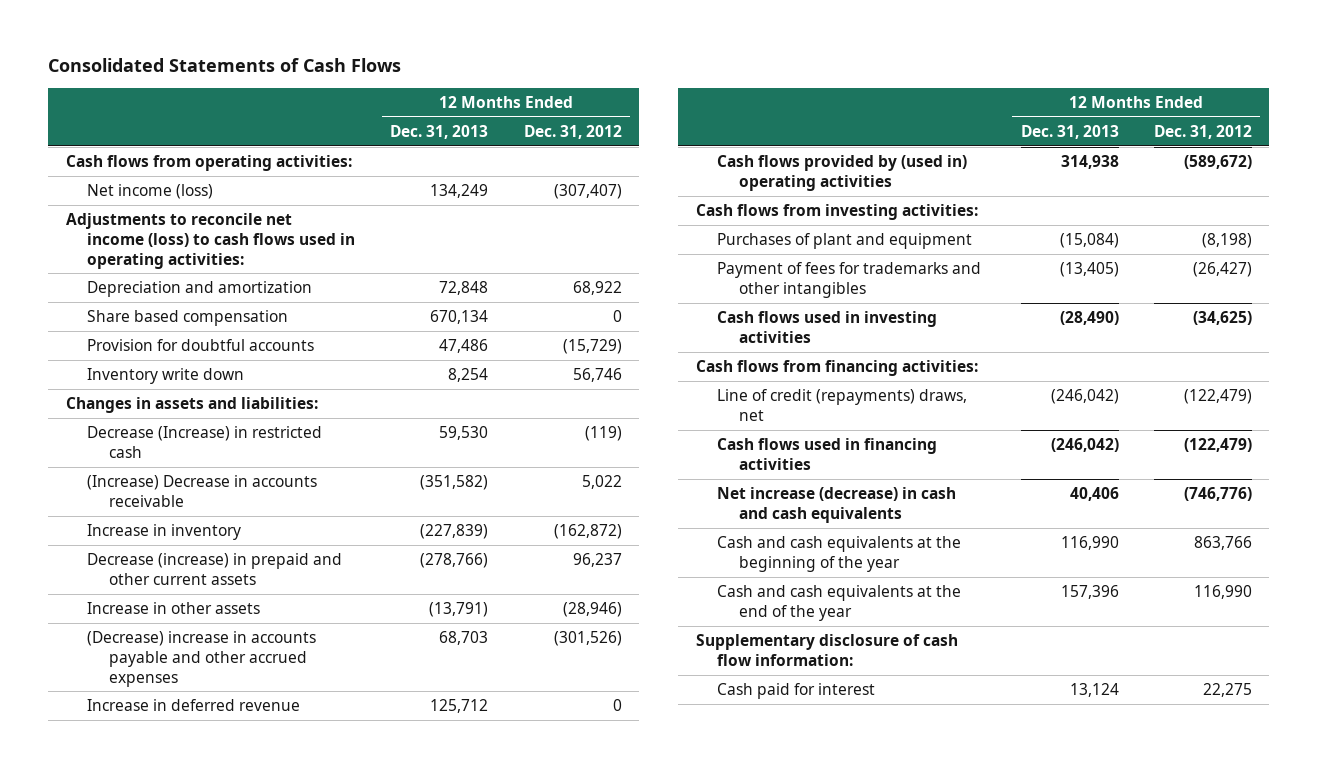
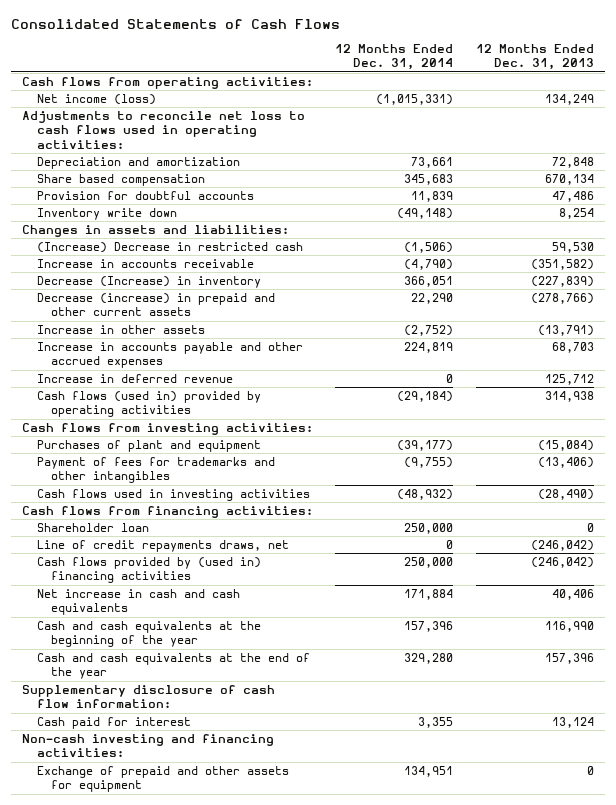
[523,124,622,139] Dec. 31, 2012 -> none
none -> [335,44,454,71] 12 Months Ended Dec. 31, 2014
[65,213,356,269] Adjustments to reconcile net income (loss) to cash flows used in operating activities: -> [22,110,306,149] Adjustments to reconcile net loss to cash flows used in operating activities:
[87,426,323,458] Decrease (Increase) in restricted cash -> [36,241,303,253] (Increase) Decrease in restricted cash
[87,475,318,507] (Increase) Decrease in accounts receivable -> [36,258,254,268] Increase in accounts receivable
[87,524,242,541] Increase in inventory -> [36,275,261,288] Decrease (Increase) in inventory
[87,631,317,687] (Decrease) increase in accounts payable and other accrued expenses -> [36,341,303,369] Increase in accounts payable and other accrued expenses
[717,155,968,191] Cash flows provided by (used in) operating activities -> [36,390,261,418] Cash flows (used in) provided by operating activities
[1059,262,1119,278] (13,405) -> [537,456,594,468] (13,406)
none -> [36,522,149,532] Shareholder loan
[717,389,968,421] Line of credit (repayments) draws, net -> [36,539,289,552] Line of credit repayments draws, net
[717,438,938,470] Cash flows used in financing activities -> [36,556,261,584] Cash flows provided by (used in) financing activities
[717,487,957,523] Net increase (decrease) in cash and cash equivalents -> [36,588,240,616] Net increase in cash and cash equivalents
none -> [22,733,275,758] Non-cash investing and financing activities:
none -> [36,765,289,793] Exchange of prepaid and other assets for equipment

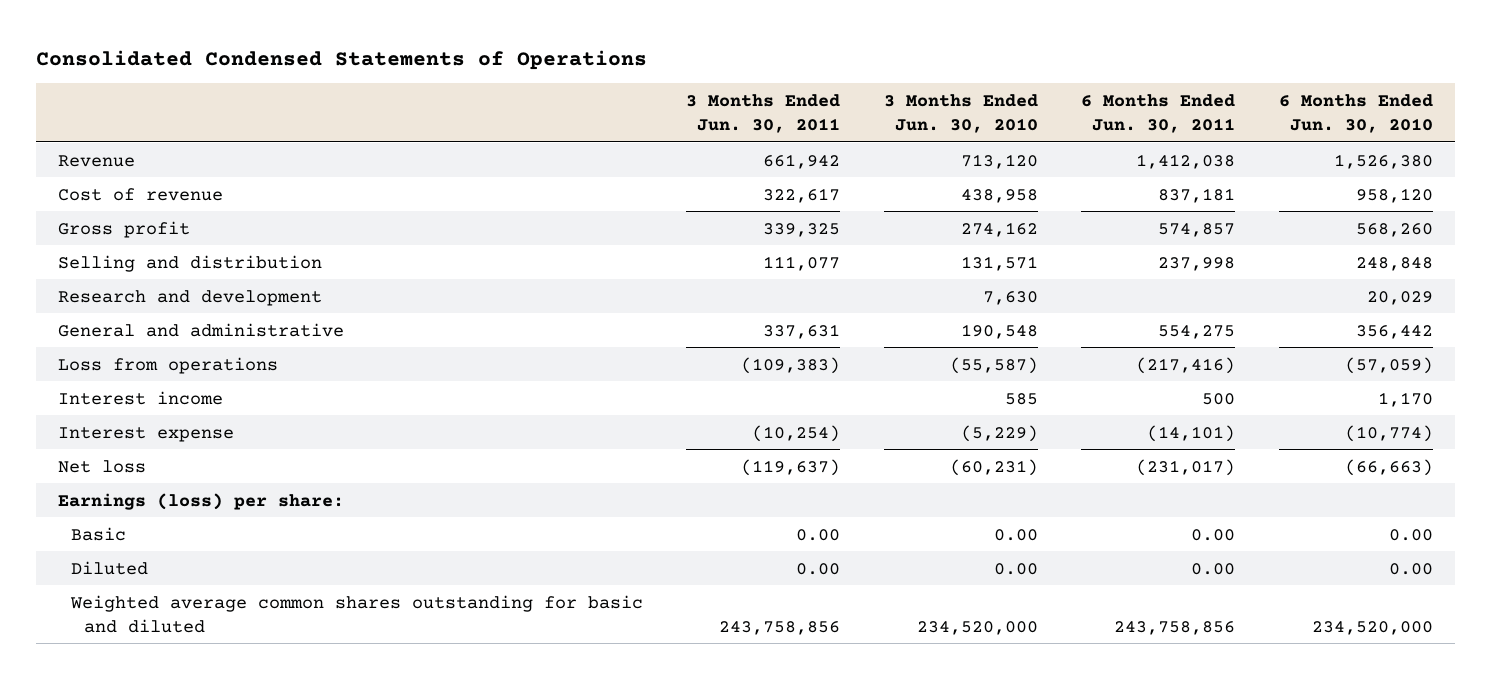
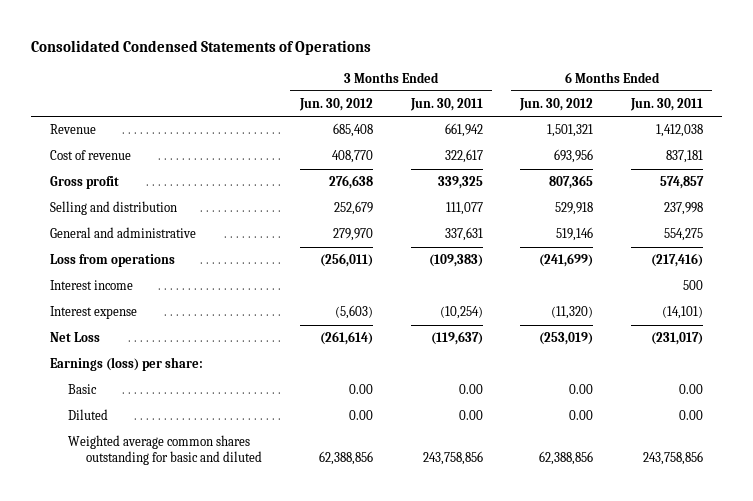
[883,93,1038,133] 3 Months Ended Jun. 30, 2010 -> none
[1278,93,1433,133] 6 Months Ended Jun. 30, 2010 -> none
none -> [298,98,373,112] Jun. 30, 2012
none -> [519,98,594,112] Jun. 30, 2012
[57,289,322,306] Research and development -> none
[57,459,146,473] Net loss -> [50,332,101,343] Net Loss

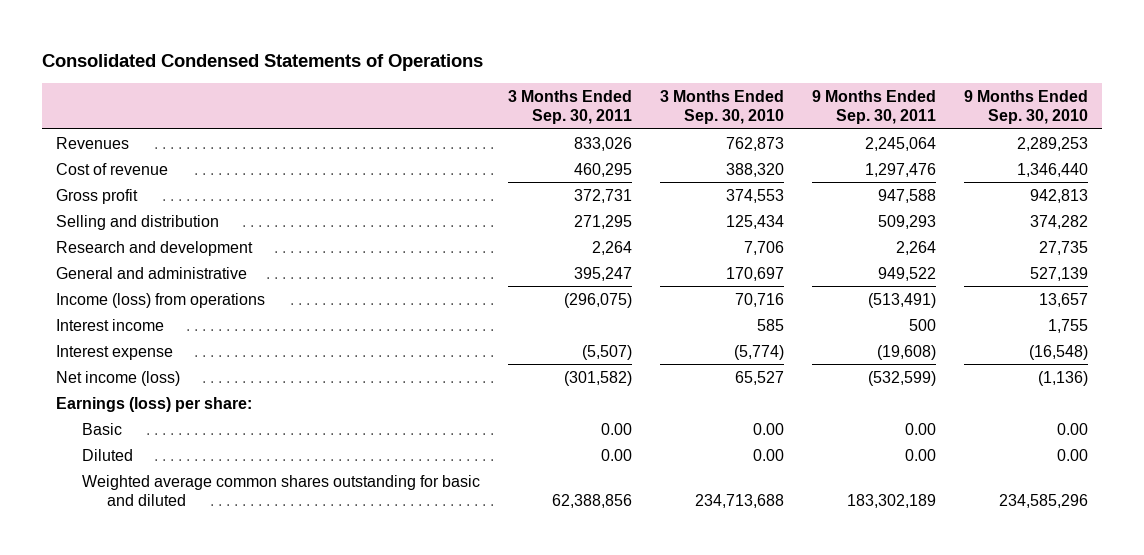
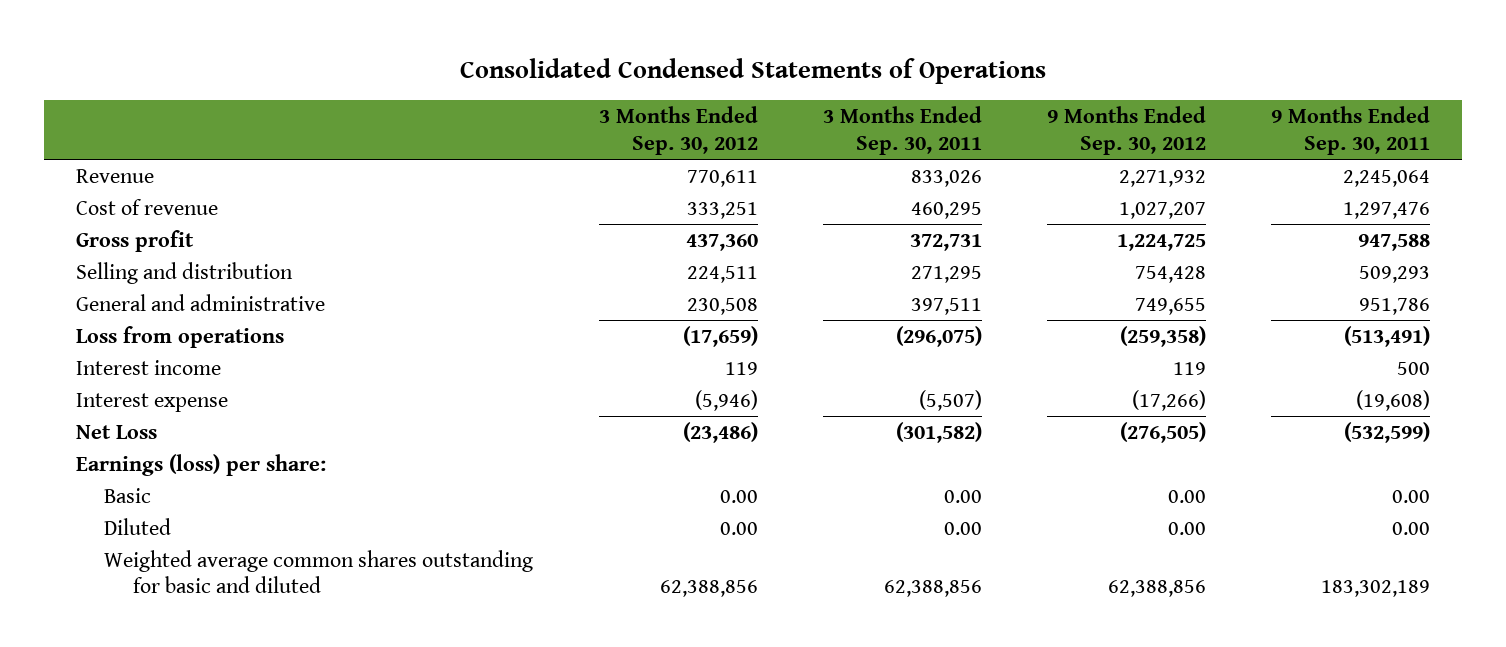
[659,89,784,125] 3 Months Ended Sep. 30, 2010 -> none
[963,89,1088,125] 9 Months Ended Sep. 30, 2010 -> none
none -> [598,106,758,155] 3 Months Ended Sep. 30, 2012
none -> [1046,106,1206,155] 9 Months Ended Sep. 30, 2012
[56,136,130,149] Revenues -> [76,169,155,184] Revenue
[56,240,254,256] Research and development -> none
[573,266,632,281] 395,247 -> [910,298,982,316] 397,511
[877,266,936,281] 949,522 -> [1358,298,1430,316] 951,786
[56,292,266,308] Income (loss) from operations -> [76,326,285,349] Loss from operations
[56,370,181,386] Net income (loss) -> [76,425,158,440] Net Loss

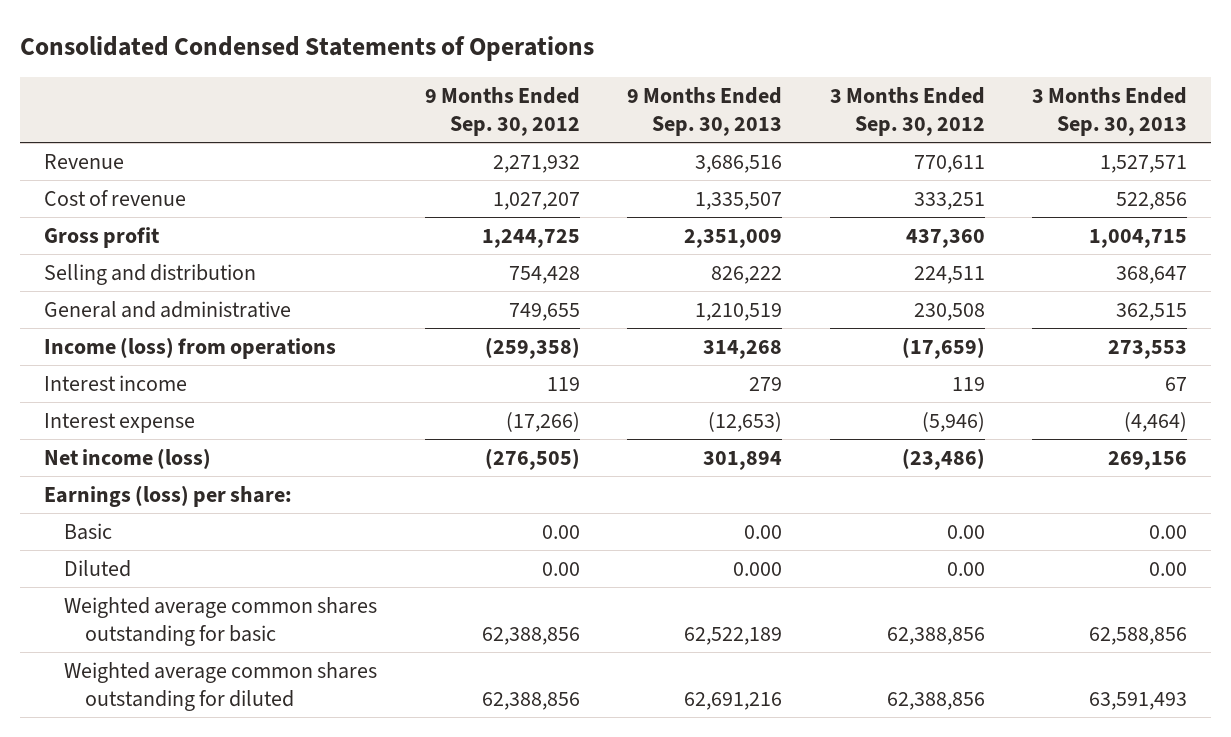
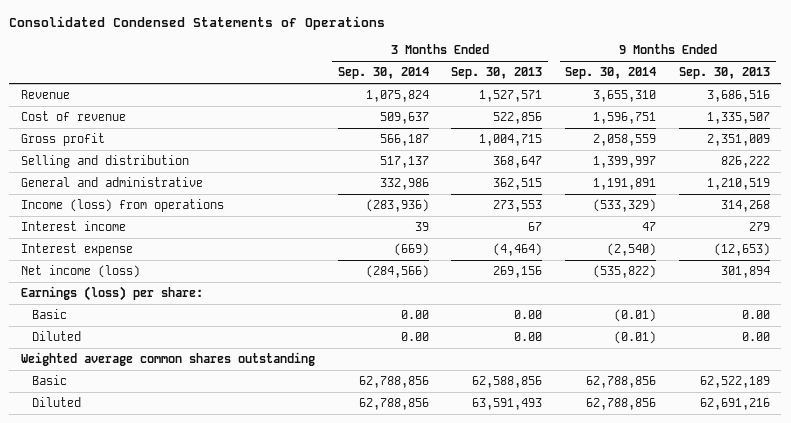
[424,86,580,136] 9 Months Ended Sep. 30, 2012 -> none
[829,86,985,136] 3 Months Ended Sep. 30, 2012 -> none
none -> [337,67,429,80] Sep. 30, 2014
none -> [565,67,657,80] Sep. 30, 2014
[733,561,783,576] 0.000 -> [742,332,771,342] 0.00
none -> [20,352,315,367] Weighted average common shares outstanding
[64,596,378,647] Weighted average common shares outstanding for basic -> [32,375,68,386] Basic
[64,661,378,712] Weighted average common shares outstanding for diluted -> [32,397,82,408] Diluted

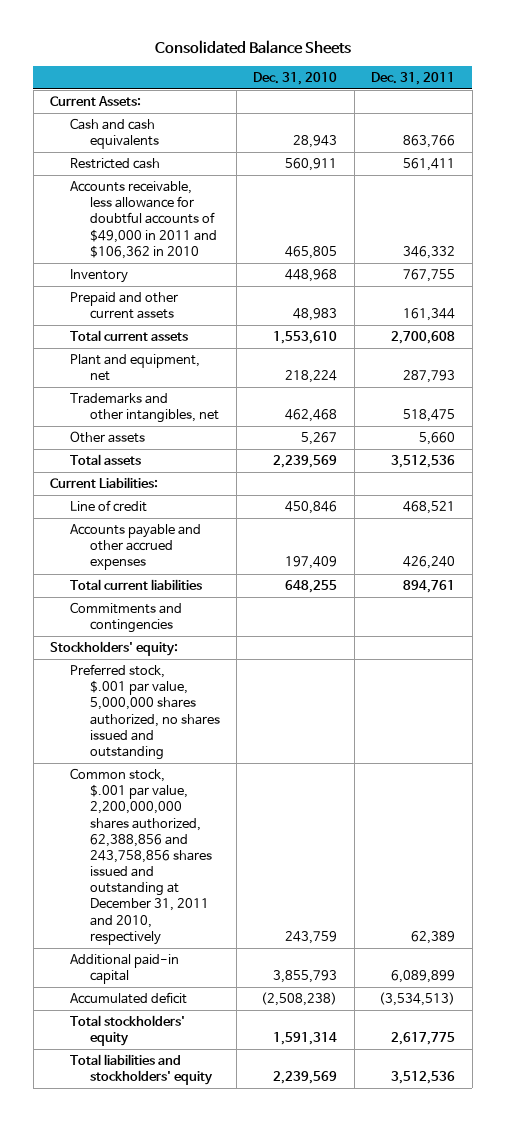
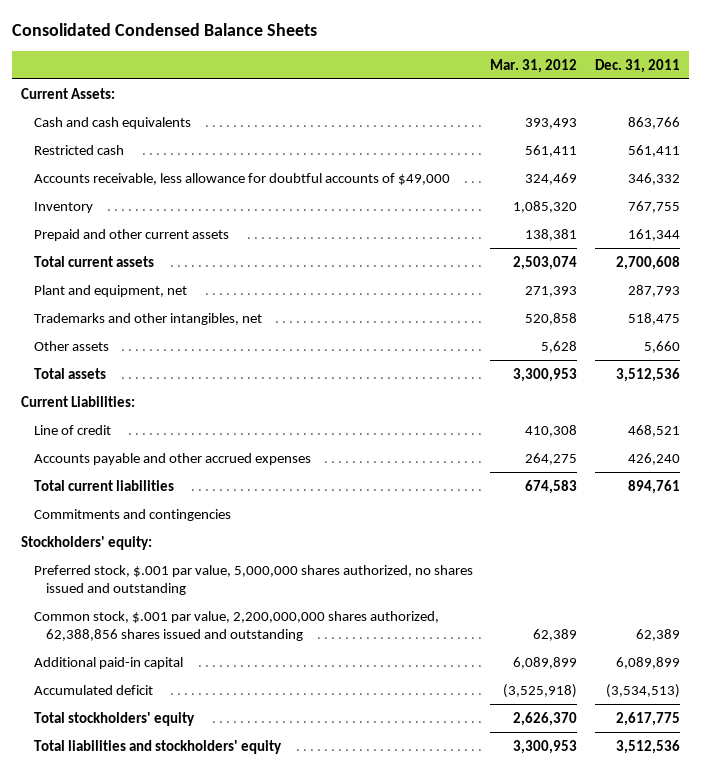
[154,40,351,55] Consolidated Balance Sheets -> [12,23,318,37] Consolidated Condensed Balance Sheets
[253,71,338,85] Dec. 31, 2010 -> none
none -> [490,58,578,73] Mar. 31, 2012
[70,181,217,259] Accounts receivable, less allowance for doubtful accounts of $49,000 in 2011 and $106,362 in 2010 -> [33,172,450,185] Accounts receivable, less allowance for doubtful accounts of $49,000
[70,768,212,945] Common stock, $.001 par value, 2,200,000,000 shares authorized, 62,388,856 and 243,758,856 shares issued and outstanding at December 31, 2011 and 2010, respectively -> [33,610,439,641] Common stock, $.001 par value, 2,200,000,000 shares authorized, 62,388,856 shares issued and outstanding

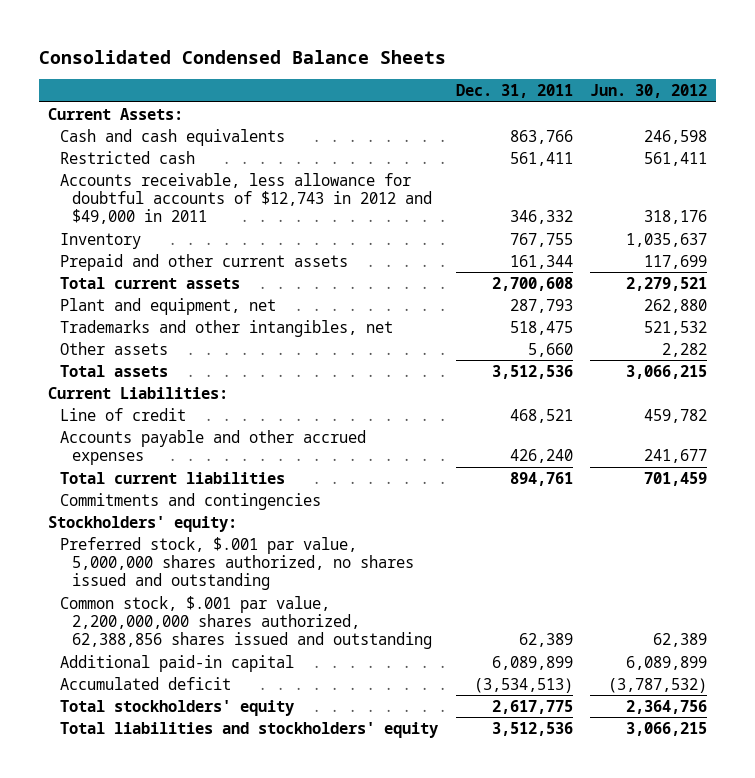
[490,58,578,73] Mar. 31, 2012 -> none
none -> [590,84,708,99] Jun. 30, 2012
[33,172,450,185] Accounts receivable, less allowance for doubtful accounts of $49,000 -> [59,172,432,225] Accounts receivable, less allowance for doubtful accounts of $12,743 in 2012 and $49,000 in 2011

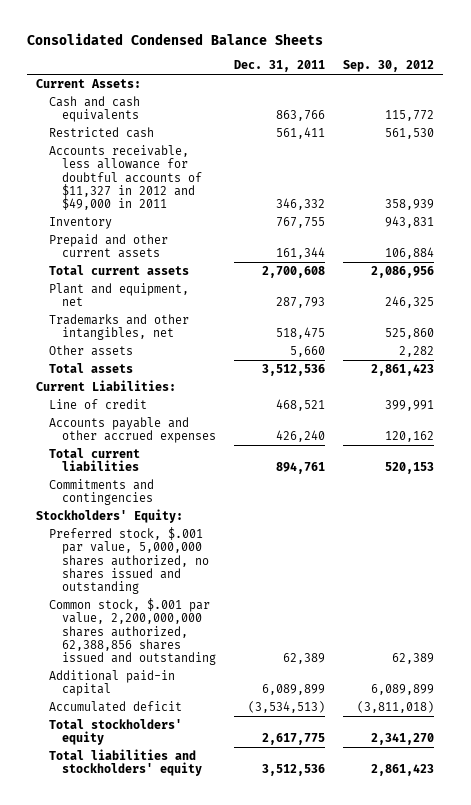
[590,84,708,99] Jun. 30, 2012 -> none
none -> [343,60,435,73] Sep. 30, 2012
[59,172,432,225] Accounts receivable, less allowance for doubtful accounts of $12,743 in 2012 and $49,000 in 2011 -> [49,144,203,211] Accounts receivable, less allowance for doubtful accounts of $11,327 in 2012 and $49,000 in 2011
[48,515,238,532] Stockholders' equity: -> [36,508,184,523] Stockholders' Equity:

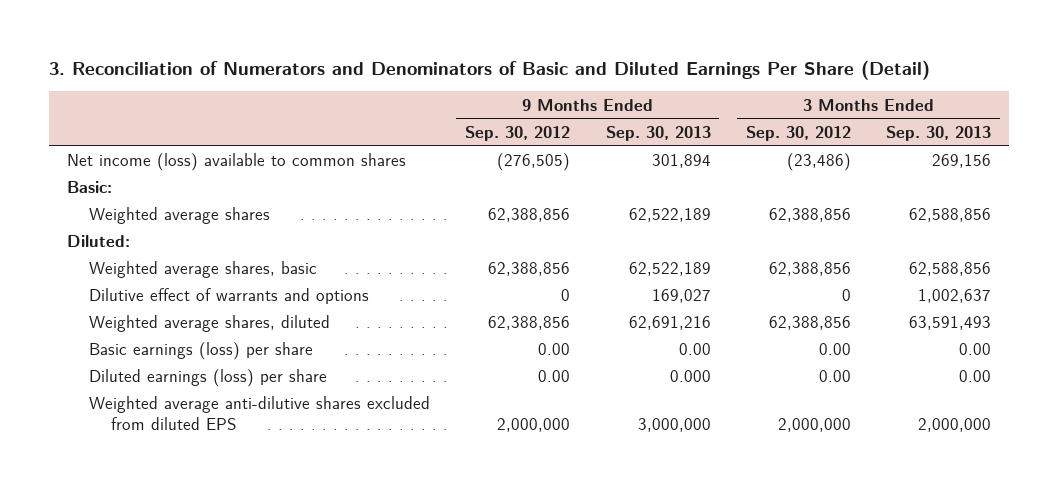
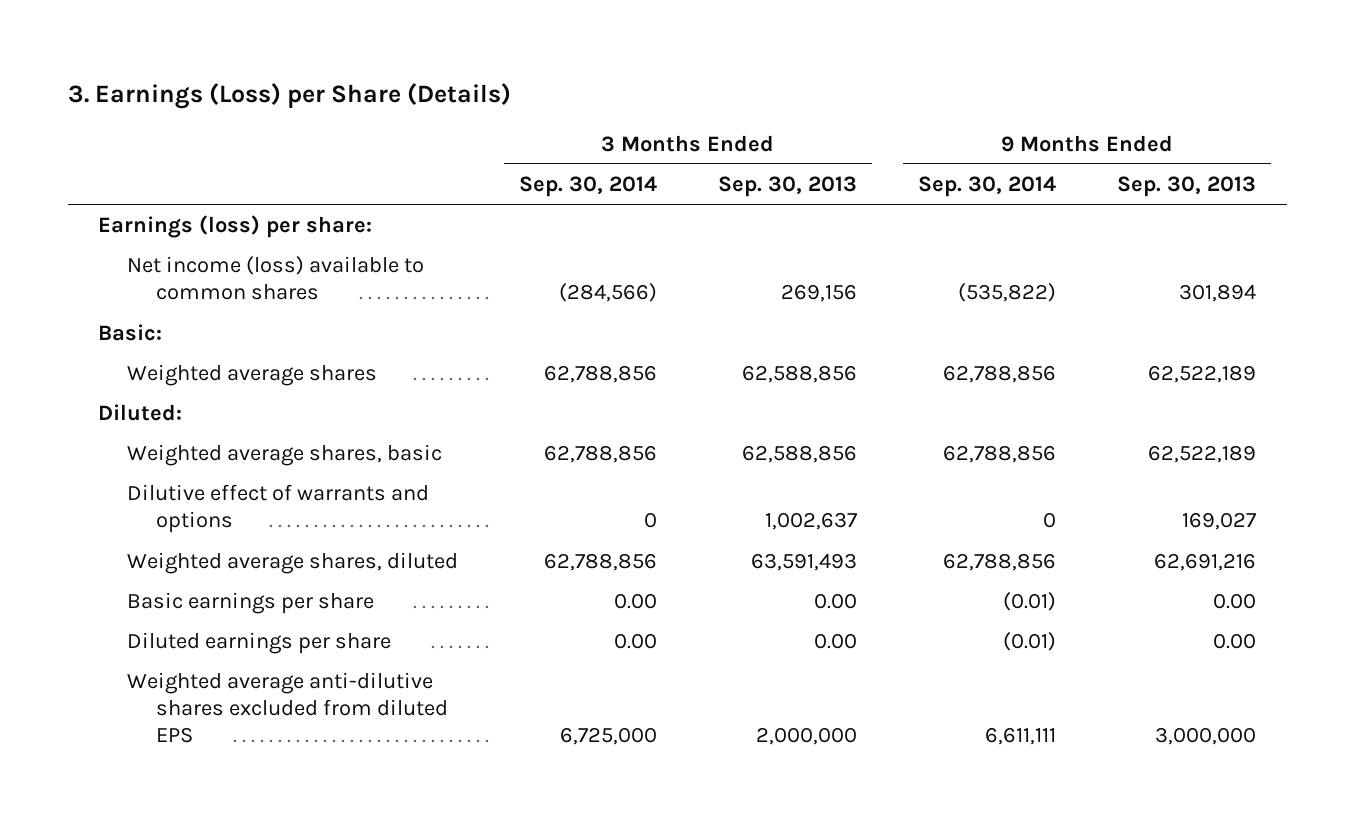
[48,59,930,80] 3. Reconciliation of Numerators and Denominators of Basic and Diluted Earnings Per Share (Detail) -> [67,82,511,109] 3. Earnings (Loss) per Share (Details)
[465,125,571,141] Sep. 30, 2012 -> none
[745,125,851,141] Sep. 30, 2012 -> none
none -> [519,176,658,198] Sep. 30, 2014
none -> [918,176,1057,198] Sep. 30, 2014
none -> [98,215,373,239] Earnings (loss) per share:
[88,342,313,361] Basic earnings (loss) per share -> [127,592,375,615] Basic earnings per share
[88,369,327,388] Diluted earnings (loss) per share -> [127,632,392,655] Diluted earnings per share
[669,370,711,383] 0.000 -> [1213,633,1257,650] 0.00

